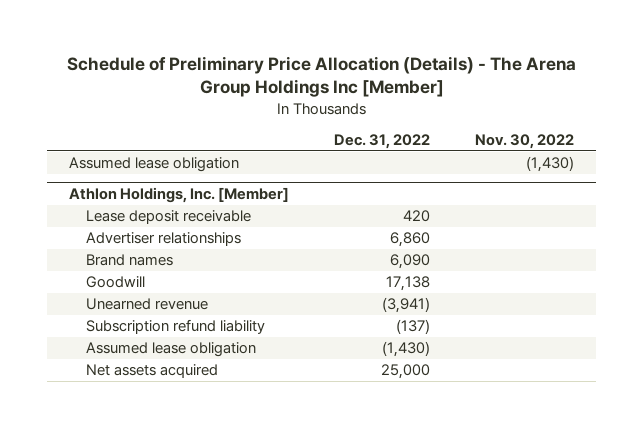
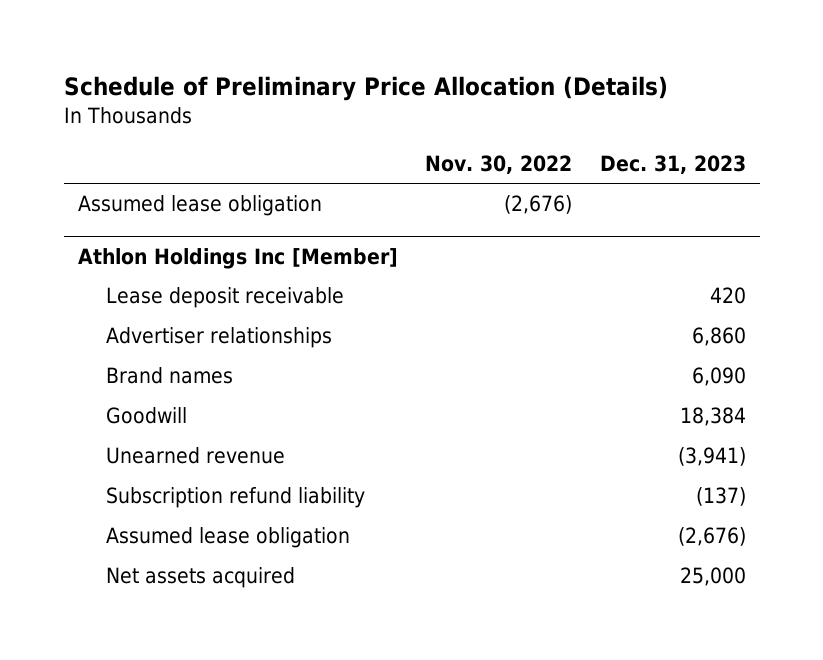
[66,56,576,98] Schedule of Preliminary Price Allocation (Details) - The Arena Group Holdings Inc [Member] -> [63,76,668,102] Schedule of Preliminary Price Allocation (Details)
[334,133,431,149] Dec. 31, 2022 -> none
none -> [599,154,746,174] Dec. 31, 2023
[526,156,575,173] (1,430) -> [504,195,573,215] (2,676)
[69,186,290,203] Athlon Holdings, Inc. [Member] -> [77,247,398,269] Athlon Holdings Inc [Member]

